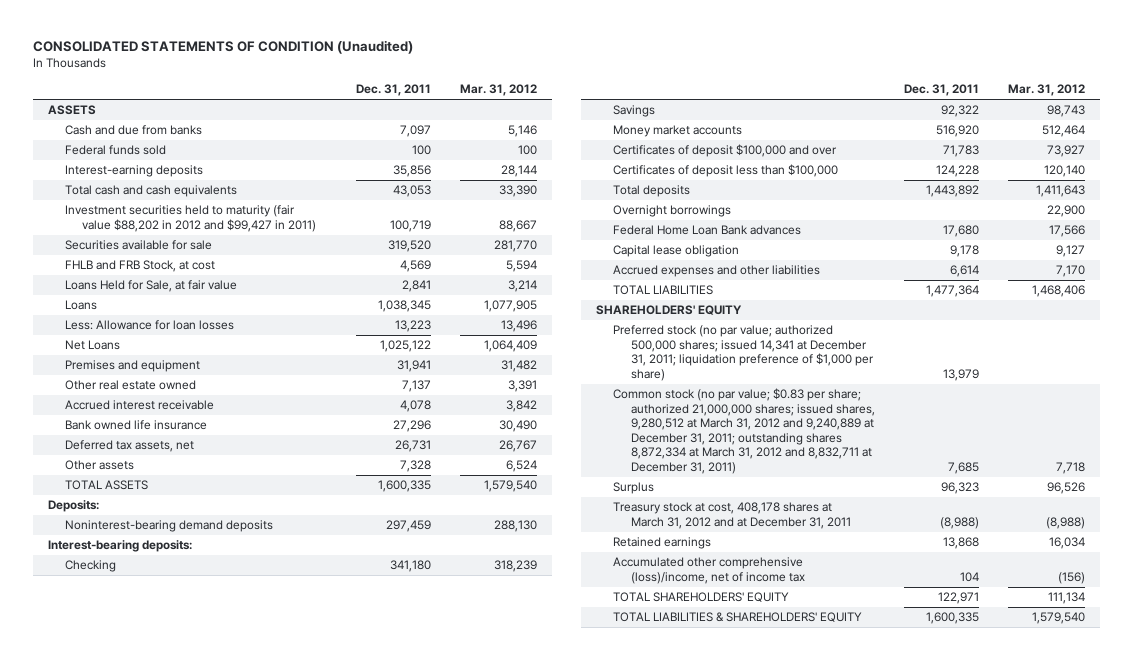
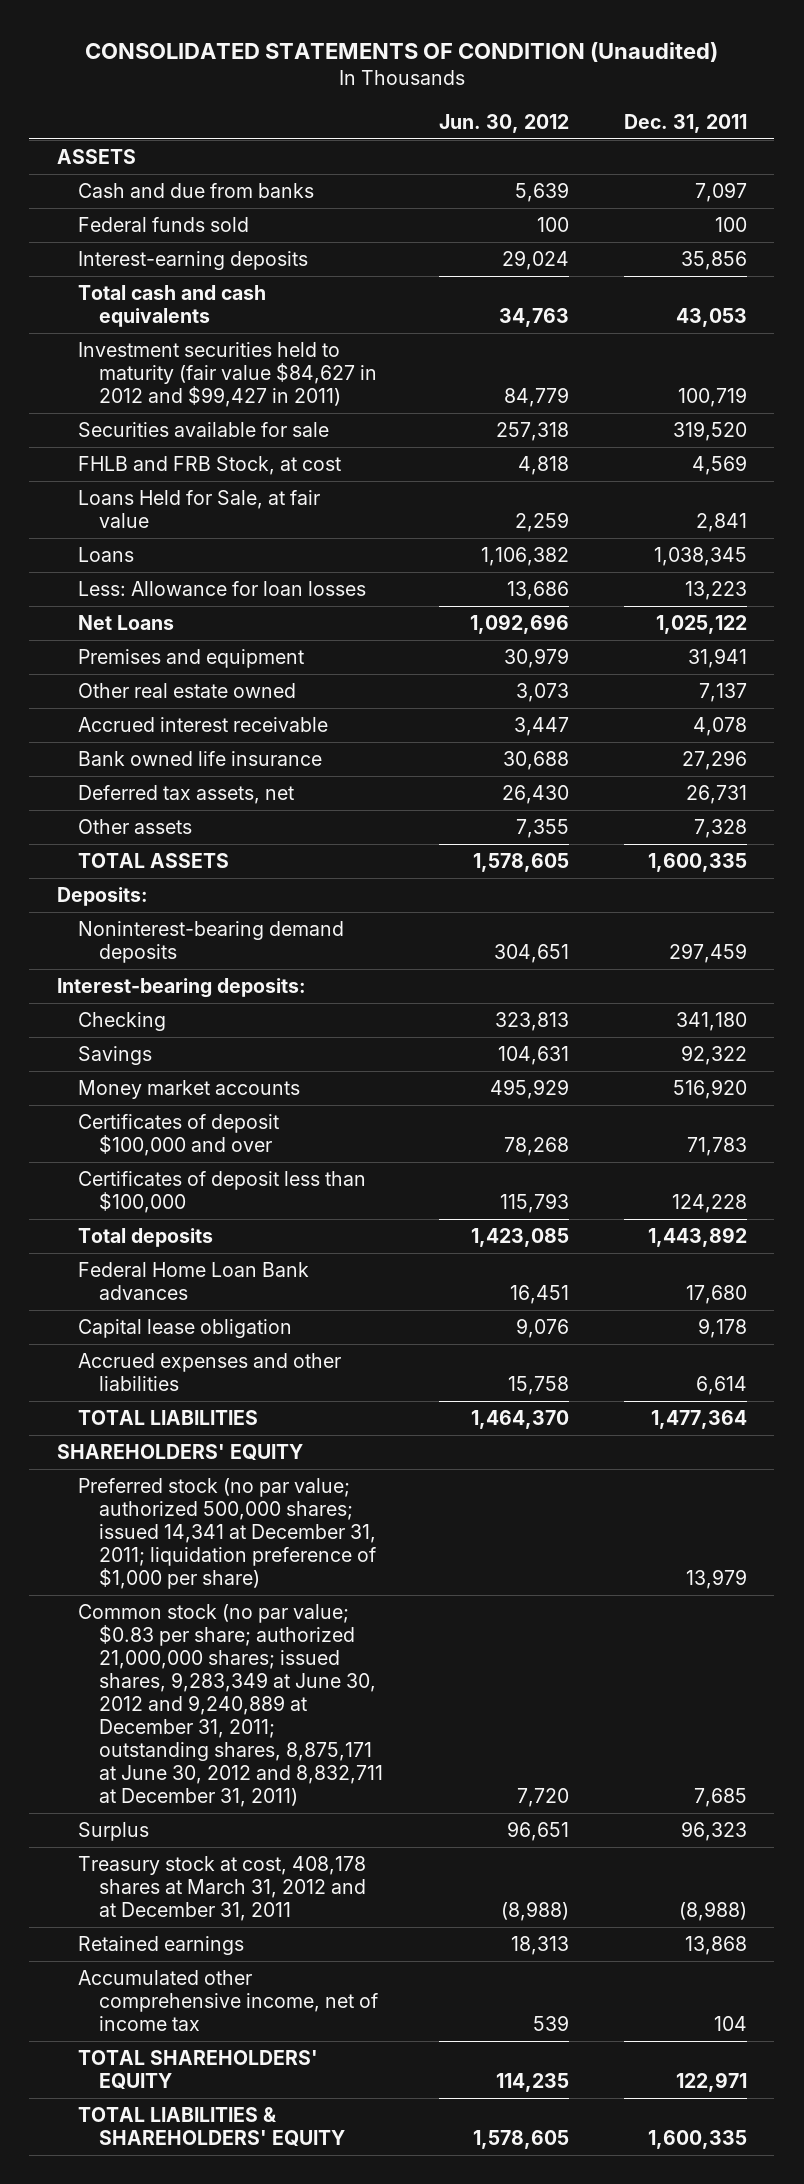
[460,84,538,97] Mar. 31, 2012 -> none
none -> [438,113,569,133] Jun. 30, 2012
[64,205,317,232] Investment securities held to maturity (fair value $88,202 in 2012 and $99,427 in 2011) -> [78,342,378,407] Investment securities held to maturity (fair value $84,627 in 2012 and $99,427 in 2011)
[613,205,732,218] Overnight borrowings -> none
[613,388,875,474] Common stock (no par value; $0.83 per share; authorized 21,000,000 shares; issued shares, 9,280,512 at March 31, 2012 and 9,240,889 at December 31, 2011; outstanding shares 8,872,334 at March 31, 2012 and 8,832,711 at December 31, 2011) -> [78,1604,384,1807] Common stock (no par value; $0.83 per share; authorized 21,000,000 shares; issued shares, 9,283,349 at June 30, 2012 and 9,240,889 at December 31, 2011; outstanding shares, 8,875,171 at June 30, 2012 and 8,832,711 at December 31, 2011)
[613,557,805,584] Accumulated other comprehensive (loss)/income, net of income tax -> [78,1970,379,2031] Accumulated other comprehensive income, net of income tax

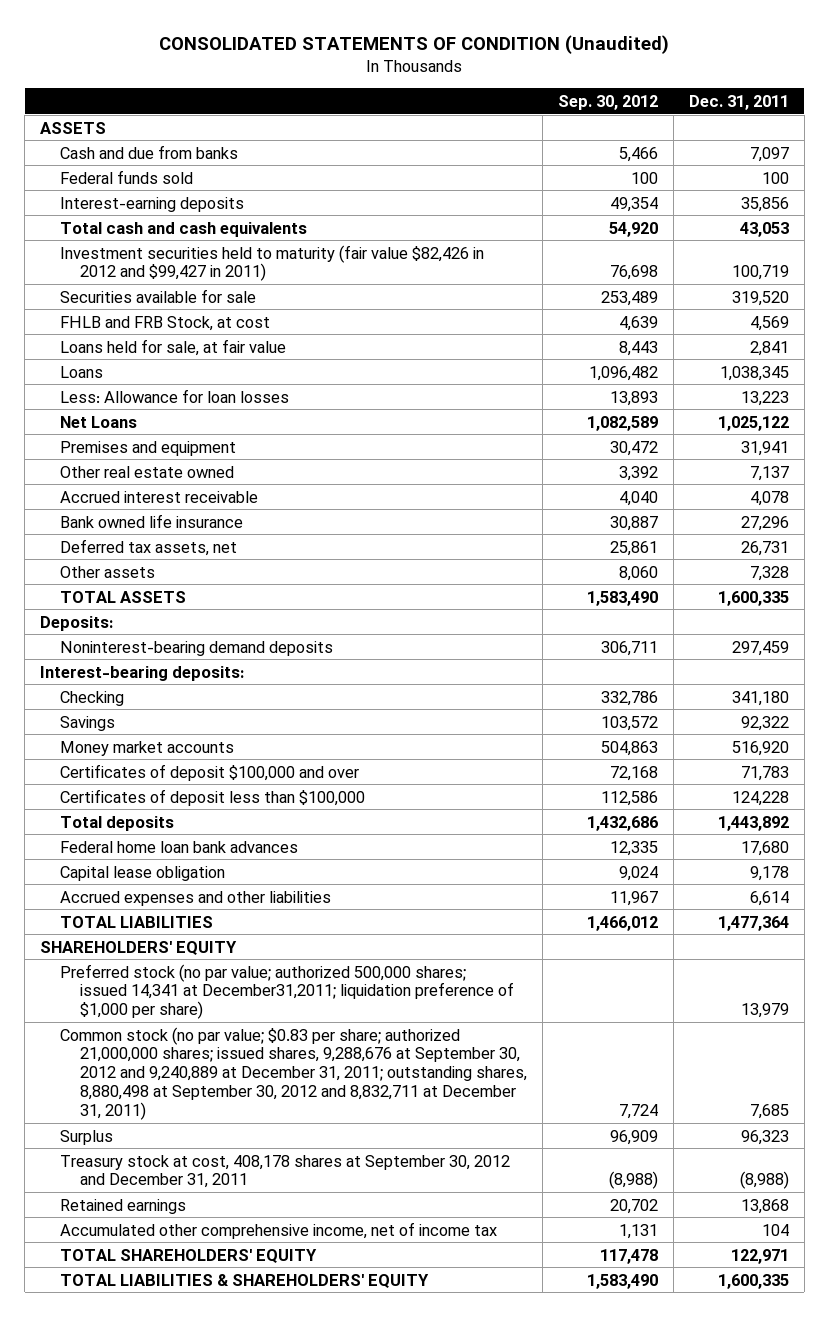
[438,113,569,133] Jun. 30, 2012 -> none
none -> [557,94,658,110] Sep. 30, 2012
[78,342,378,407] Investment securities held to maturity (fair value $84,627 in 2012 and $99,427 in 2011) -> [60,244,485,282] Investment securities held to maturity (fair value $82,426 in 2012 and $99,427 in 2011)
[78,490,321,529] Loans Held for Sale, at fair value -> [60,338,287,356] Loans held for sale, at fair value
[78,1262,310,1301] Federal Home Loan Bank advances -> [60,840,299,853] Federal home loan bank advances
[78,1478,377,1589] Preferred stock (no par value; authorized 500,000 shares; issued 14,341 at December 31, 2011; liquidation preference of $1,000 per share) -> [60,963,514,1020] Preferred stock (no par value; authorized 500,000 shares; issued 14,341 at December31,2011; liquidation preference of $1,000 per share)
[78,1604,384,1807] Common stock (no par value; $0.83 per share; authorized 21,000,000 shares; issued shares, 9,283,349 at June 30, 2012 and 9,240,889 at December 31, 2011; outstanding shares, 8,875,171 at June 30, 2012 and 8,832,711 at December 31, 2011) -> [60,1026,527,1120] Common stock (no par value; $0.83 per share; authorized 21,000,000 shares; issued shares, 9,288,676 at September 30, 2012 and 9,240,889 at December 31, 2011; outstanding shares, 8,880,498 at September 30, 2012 and 8,832,711 at December 31, 2011)
[78,1856,367,1921] Treasury stock at cost, 408,178 shares at March 31, 2012 and at December 31, 2011 -> [60,1154,511,1189] Treasury stock at cost, 408,178 shares at September 30, 2012 and December 31, 2011

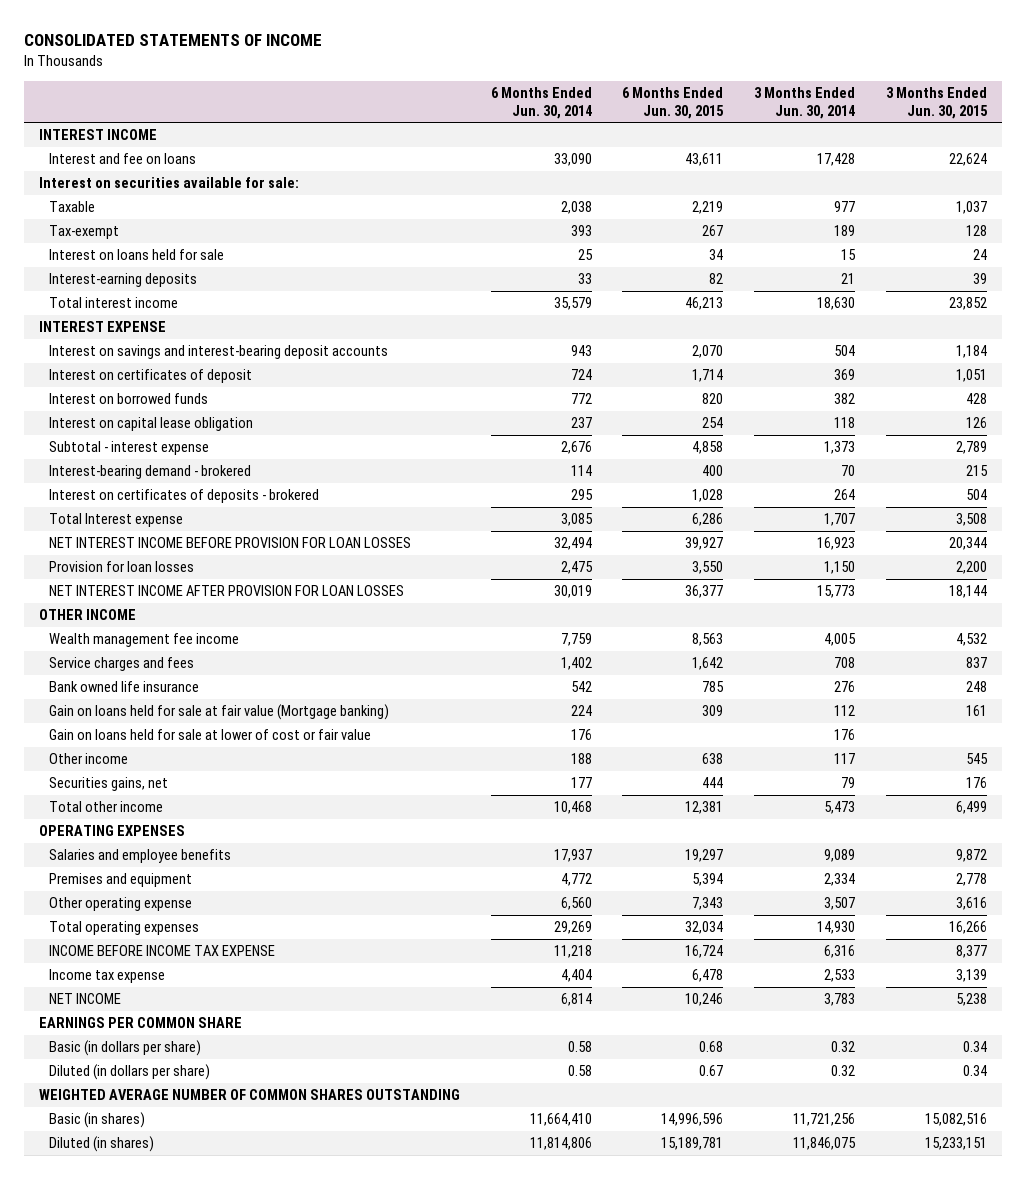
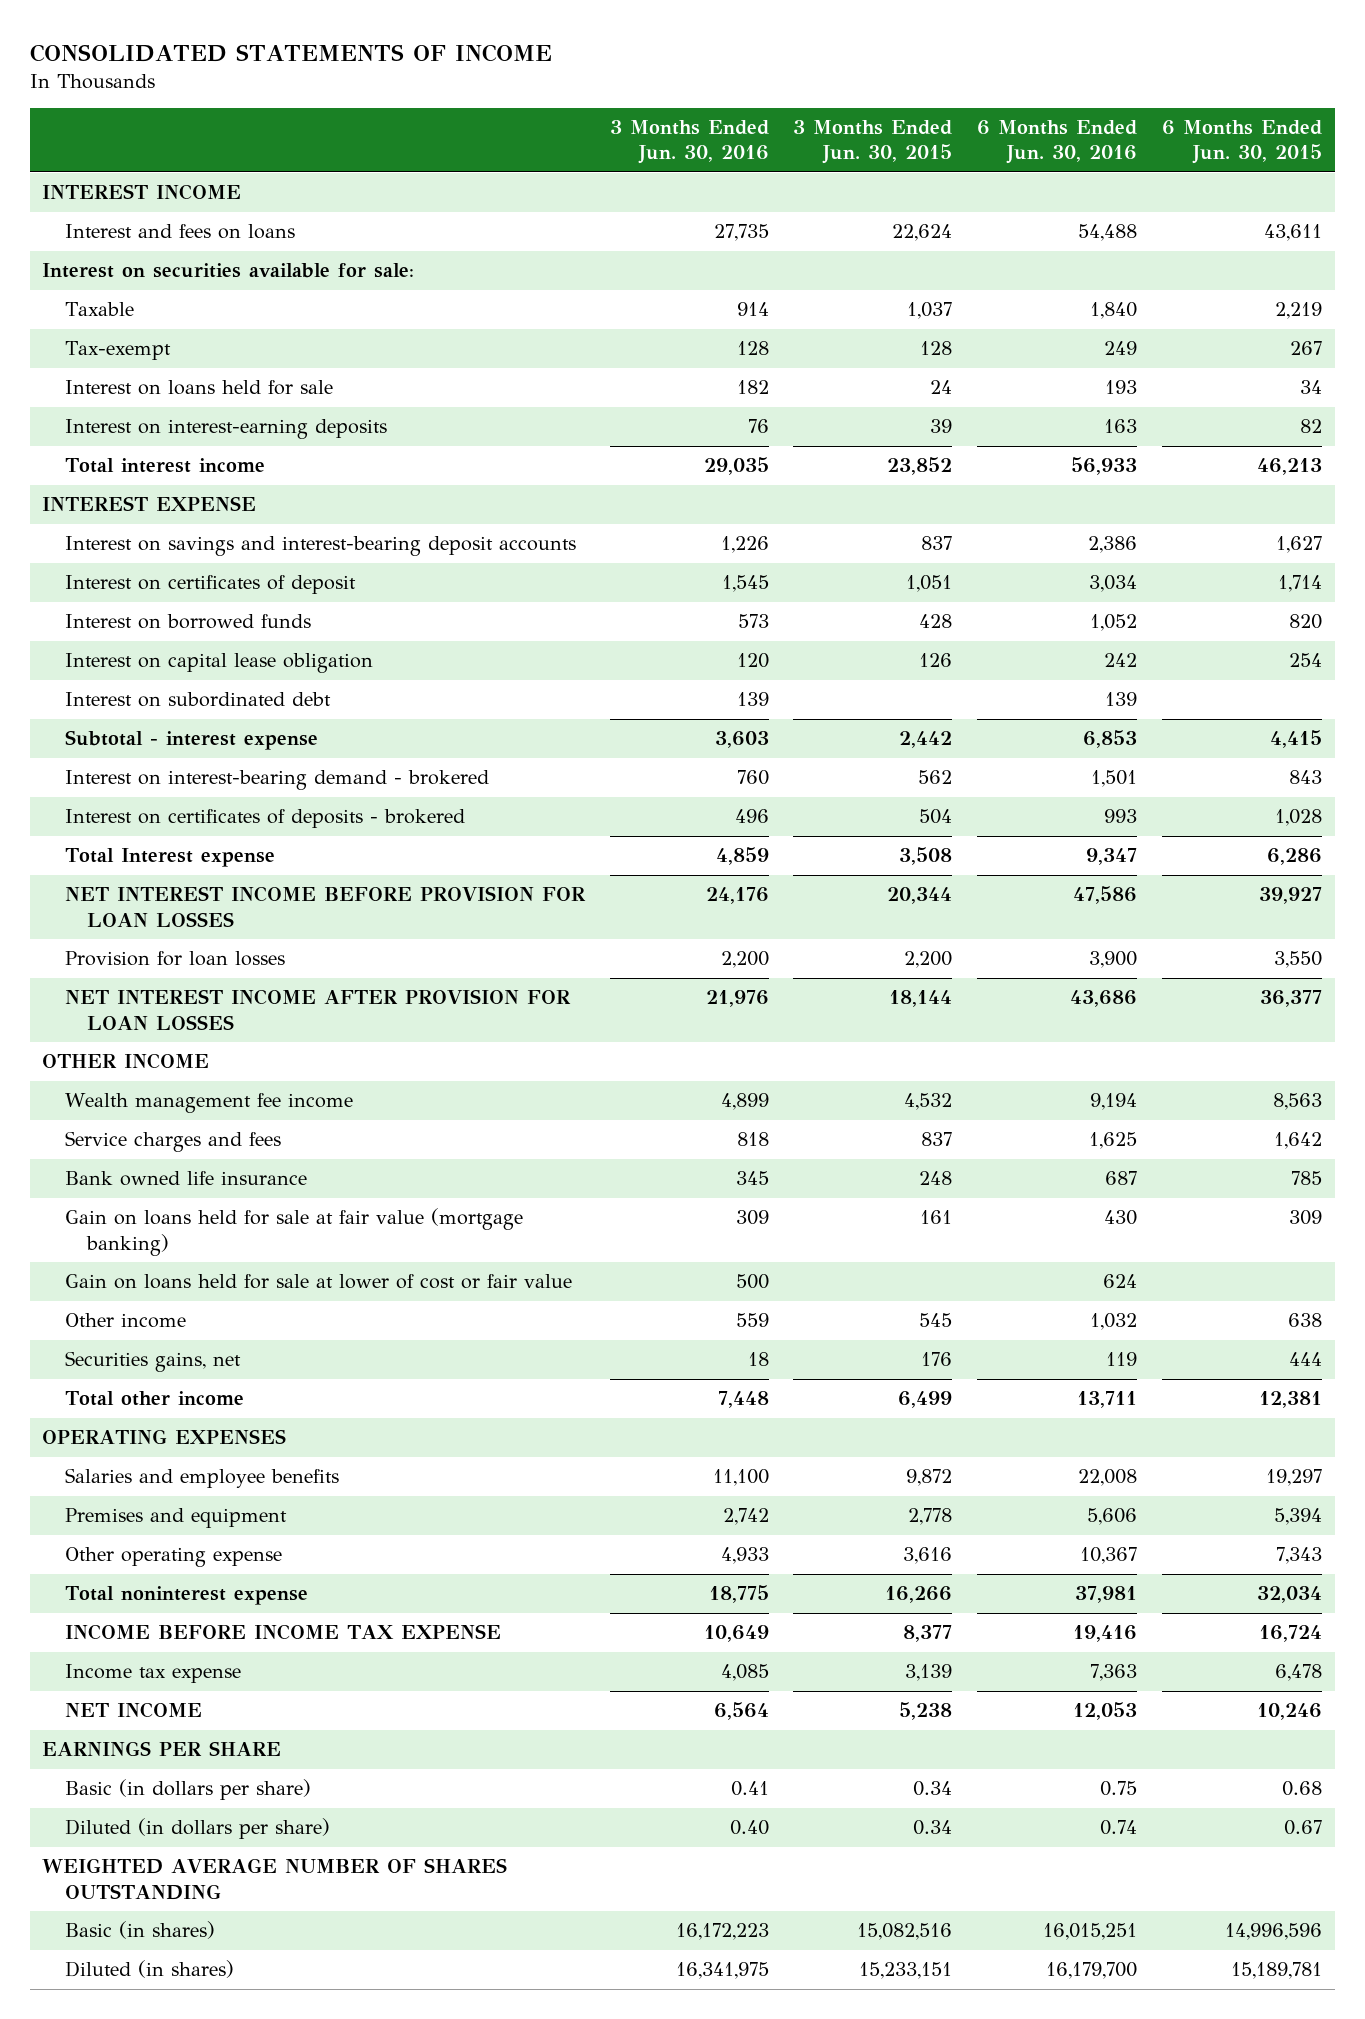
[490,86,592,119] 6 Months Ended Jun. 30, 2014 -> none
[753,86,855,119] 3 Months Ended Jun. 30, 2014 -> none
none -> [609,119,769,165] 3 Months Ended Jun. 30, 2016
none -> [977,119,1138,165] 6 Months Ended Jun. 30, 2016
[49,153,197,165] Interest and fee on loans -> [64,224,295,240] Interest and fees on loans
[49,273,198,288] Interest-earning deposits -> [64,419,387,440] Interest on interest-earning deposits
[692,345,724,359] 2,070 -> [1276,536,1323,554] 1,627
[955,345,987,359] 1,184 -> [921,536,953,551] 837
none -> [64,692,331,708] Interest on subordinated debt
[692,441,724,455] 4,858 -> [1270,730,1323,749] 4,415
[955,441,987,455] 2,789 -> [899,731,953,749] 2,442
[49,465,252,480] Interest-bearing demand - brokered -> [64,770,489,791] Interest on interest-bearing demand - brokered
[702,465,724,477] 400 -> [1289,770,1323,785] 843
[965,465,988,477] 215 -> [918,770,953,785] 562
[49,704,390,721] Gain on loans held for sale at fair value (Mortgage banking) -> [64,1208,523,1256] Gain on loans held for sale at fair value (mortgage banking)
[49,921,200,936] Total operating expenses -> [64,1586,308,1606] Total noninterest expense
[38,1017,242,1029] EARNINGS PER COMMON SHARE -> [42,1741,282,1757] EARNINGS PER SHARE
[38,1089,460,1101] WEIGHTED AVERAGE NUMBER OF COMMON SHARES OUTSTANDING -> [42,1858,508,1900] WEIGHTED AVERAGE NUMBER OF SHARES OUTSTANDING

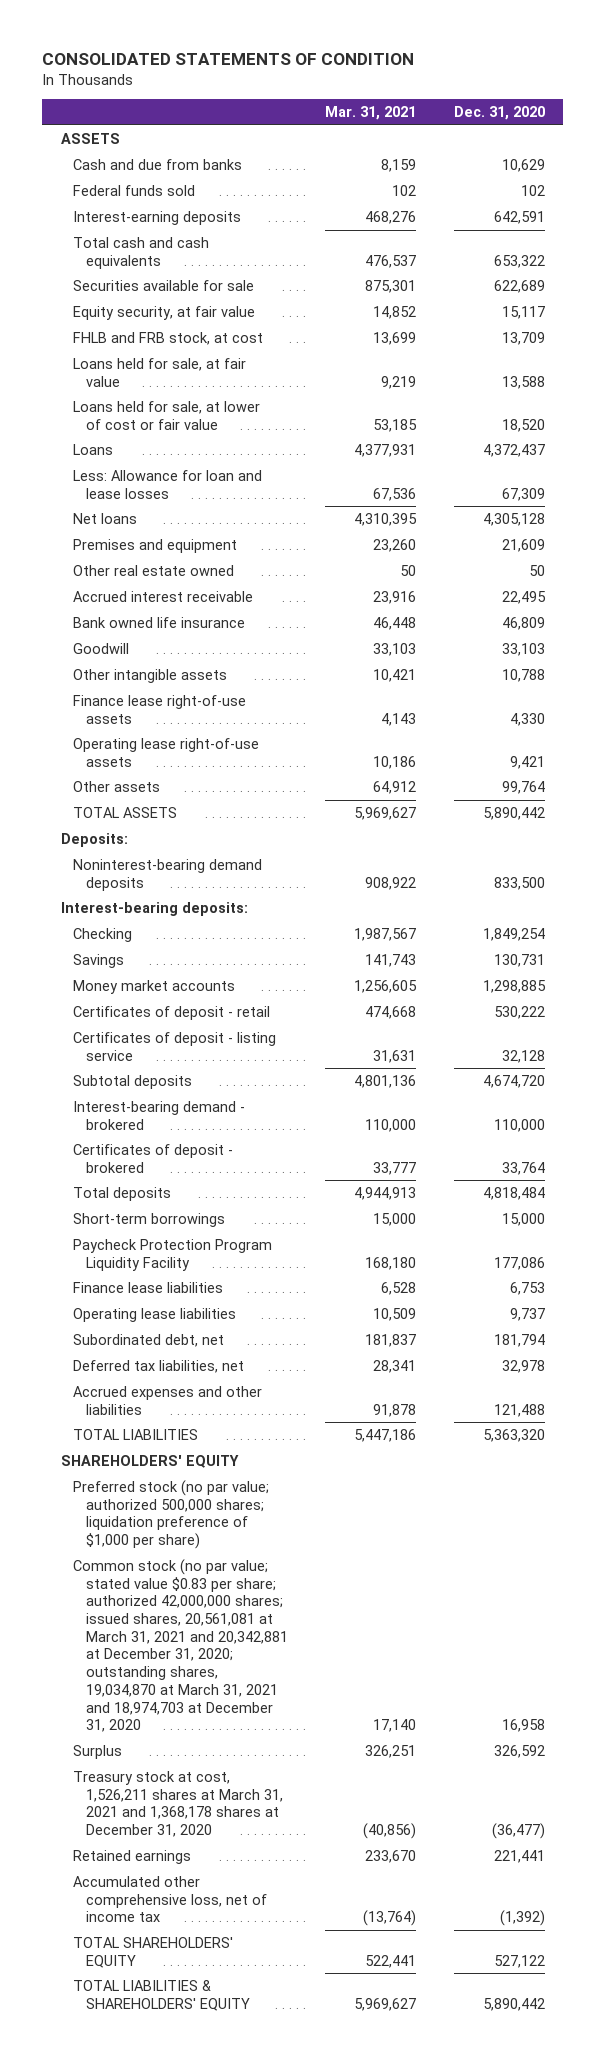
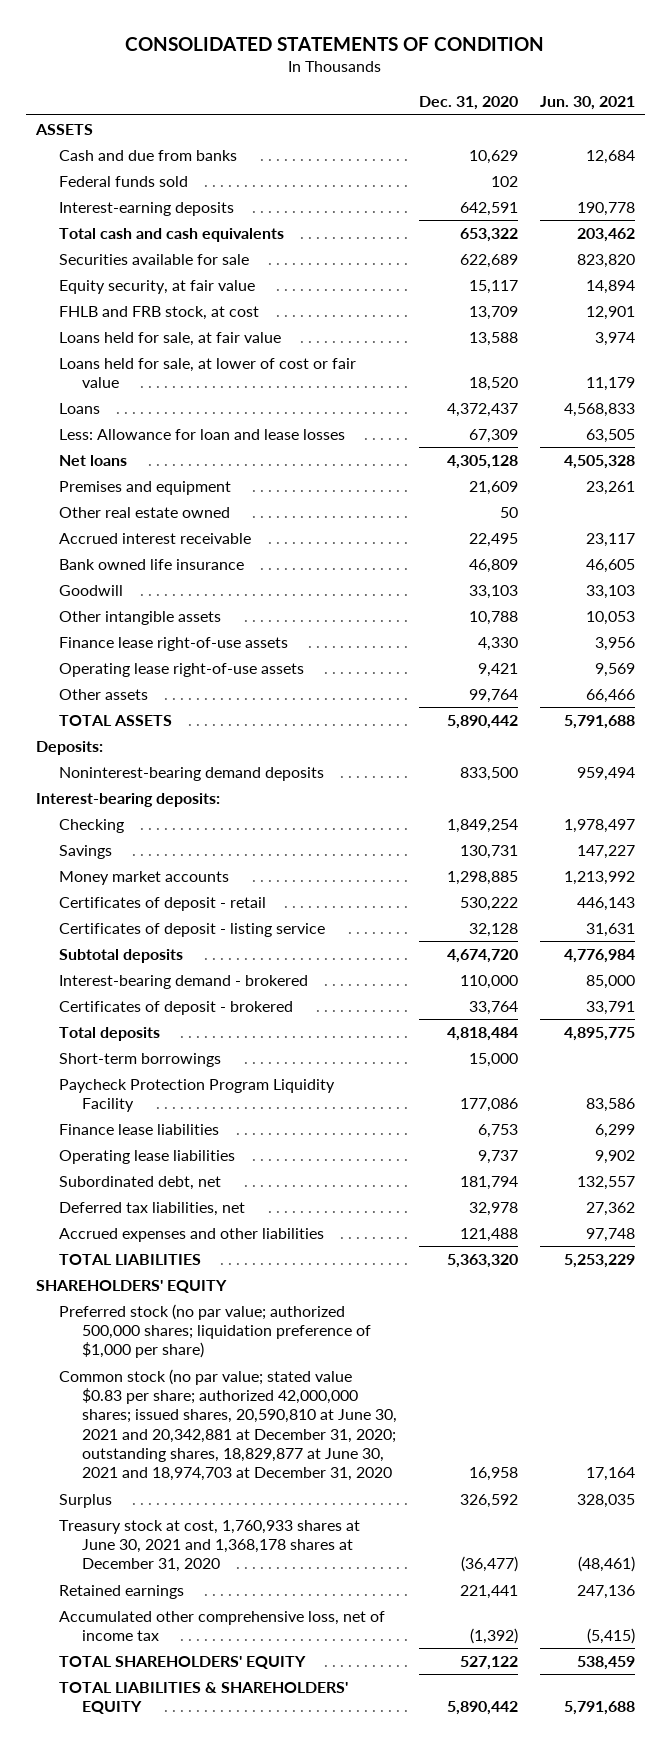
[325,106,417,121] Mar. 31, 2021 -> none
none -> [539,96,635,111] Jun. 30, 2021
[73,1559,288,1733] Common stock (no par value; stated value $0.83 per share; authorized 42,000,000 shares; issued shares, 20,561,081 at March 31, 2021 and 20,342,881 at December 31, 2020; outstanding shares, 19,034,870 at March 31, 2021 and 18,974,703 at December 31, 2020 -> [59,1368,398,1482] Common stock (no par value; stated value $0.83 per share; authorized 42,000,000 shares; issued shares, 20,590,810 at June 30, 2021 and 20,342,881 at December 31, 2020; outstanding shares, 18,829,877 at June 30, 2021 and 18,974,703 at December 31, 2020
[73,1771,283,1838] Treasury stock at cost, 1,526,211 shares at March 31, 2021 and 1,368,178 shares at December 31, 2020 -> [59,1519,361,1573] Treasury stock at cost, 1,760,933 shares at June 30, 2021 and 1,368,178 shares at December 31, 2020

